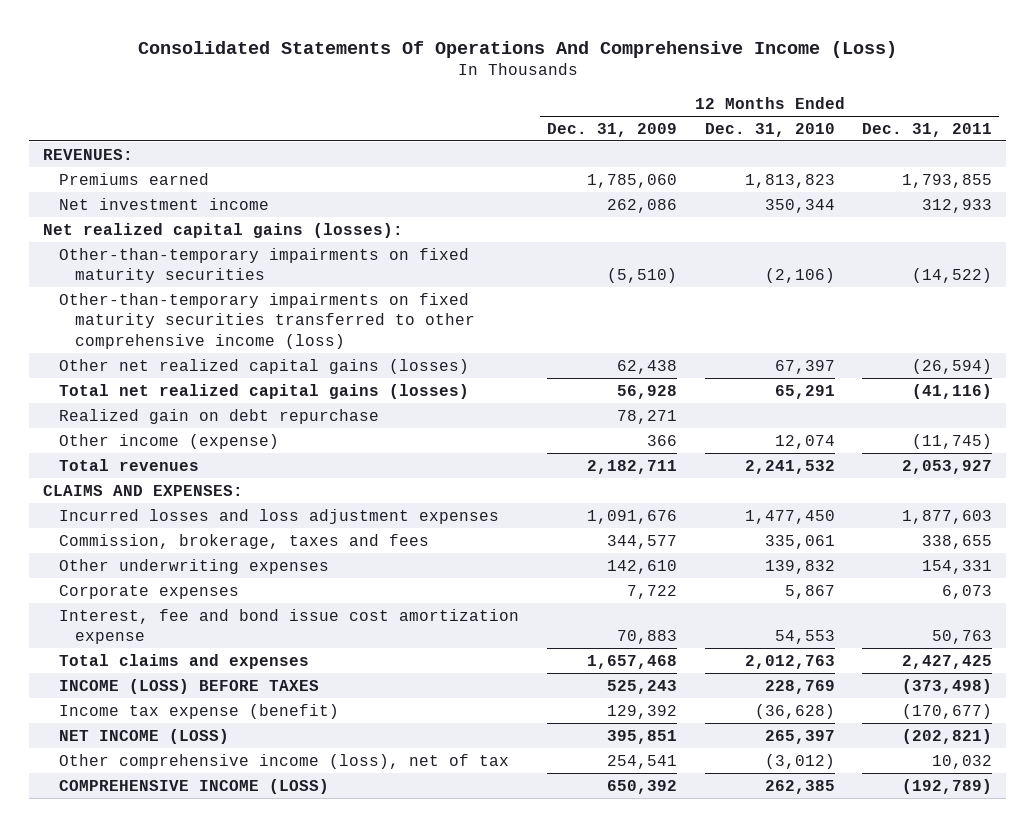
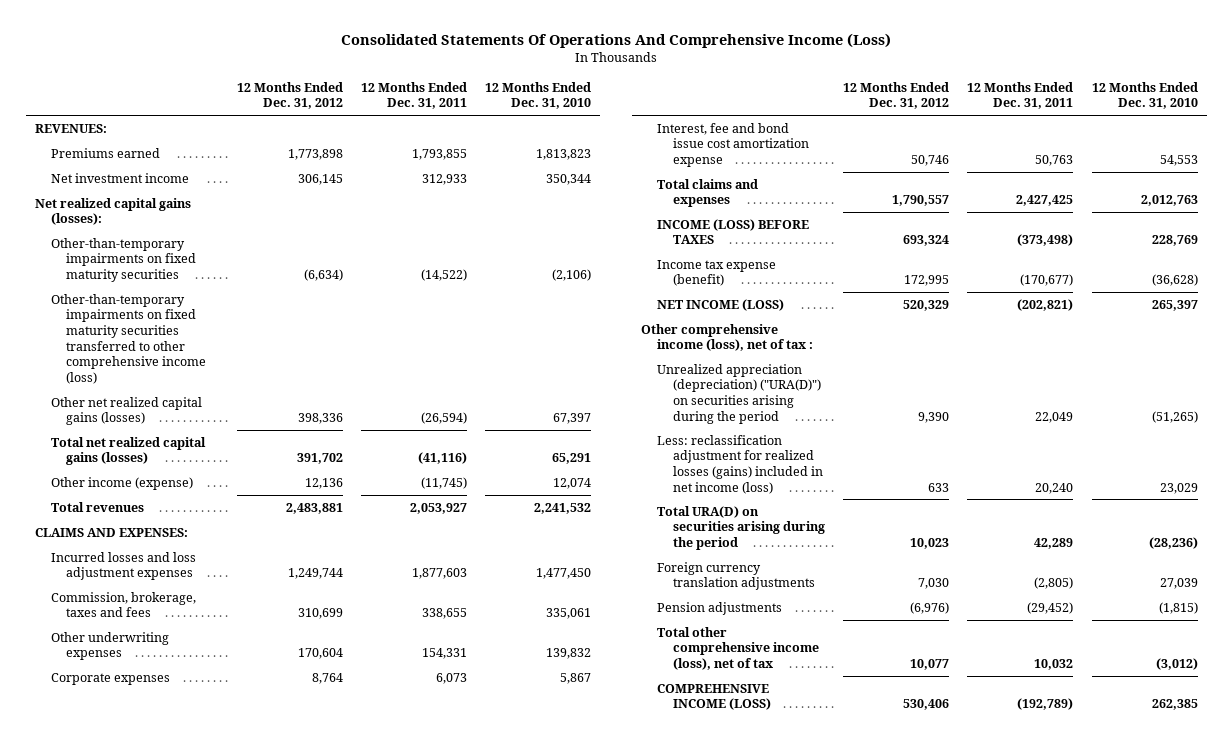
[546,122,677,137] Dec. 31, 2009 -> none
none -> [236,81,343,110] 12 Months Ended Dec. 31, 2012
[58,408,379,424] Realized gain on debt repurchase -> none
none -> [641,323,813,352] Other comprehensive income (loss), net of tax :
none -> [656,363,821,424] Unrealized appreciation (depreciation) ("URA(D)") on securities arising during the period
none -> [656,434,823,494] Less: reclassification adjustment for realized losses (gains) included in net income (loss)
none -> [656,505,825,551] Total URA(D) on securities arising during the period
none -> [656,561,815,591] Foreign currency translation adjustments
none -> [656,601,782,615] Pension adjustments
[58,753,509,769] Other comprehensive income (loss), net of tax -> [656,626,819,671] Total other comprehensive income (loss), net of tax

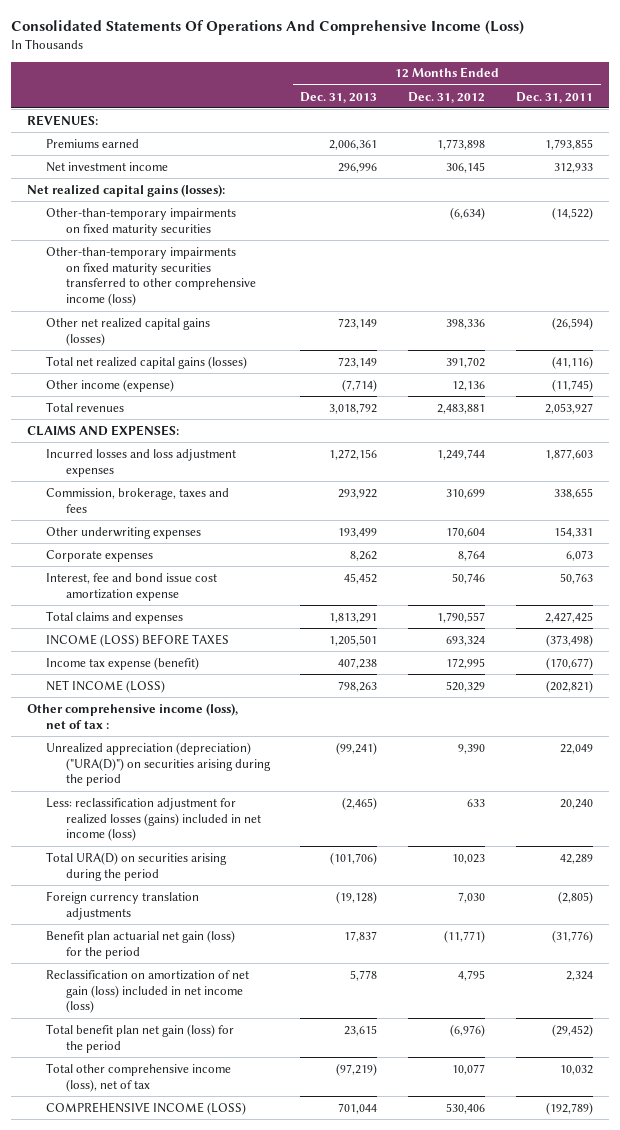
[485,81,592,110] 12 Months Ended Dec. 31, 2010 -> none
none -> [300,91,378,103] Dec. 31, 2013
none -> [46,929,236,959] Benefit plan actuarial net gain (loss) for the period
none -> [46,969,250,1014] Reclassification on amortization of net gain (loss) included in net income (loss)
[656,601,782,615] Pension adjustments -> [46,1023,235,1053] Total benefit plan net gain (loss) for the period

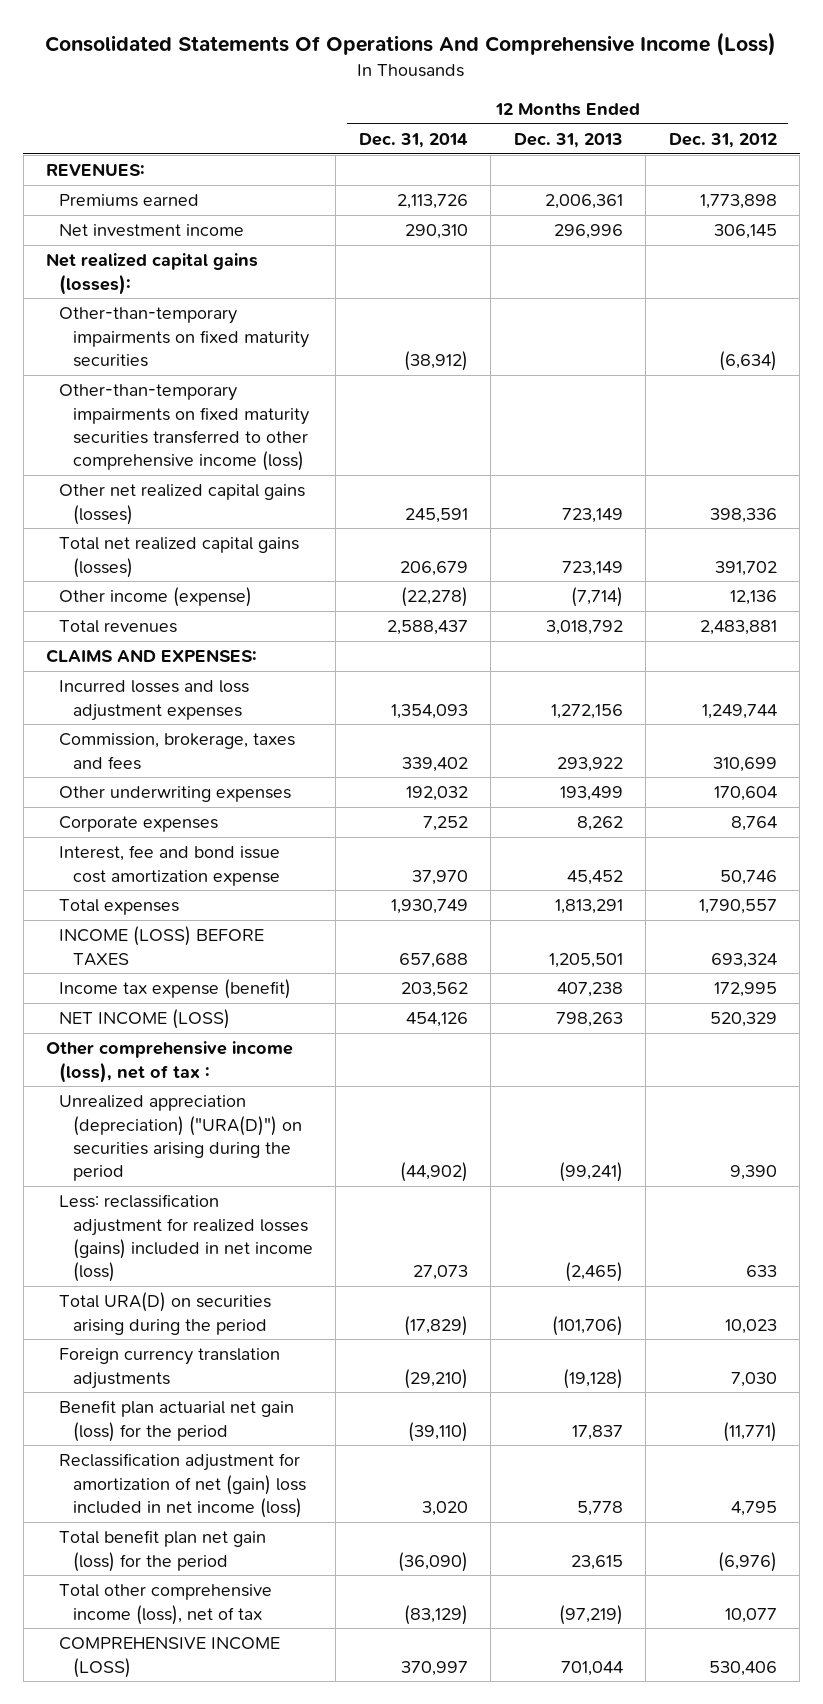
[516,91,594,103] Dec. 31, 2011 -> none
none -> [358,132,468,148] Dec. 31, 2014
[46,610,184,624] Total claims and expenses -> [59,899,180,916] Total expenses
[46,969,250,1014] Reclassification on amortization of net gain (loss) included in net income (loss) -> [59,1453,306,1518] Reclassification adjustment for amortization of net (gain) loss included in net income (loss)

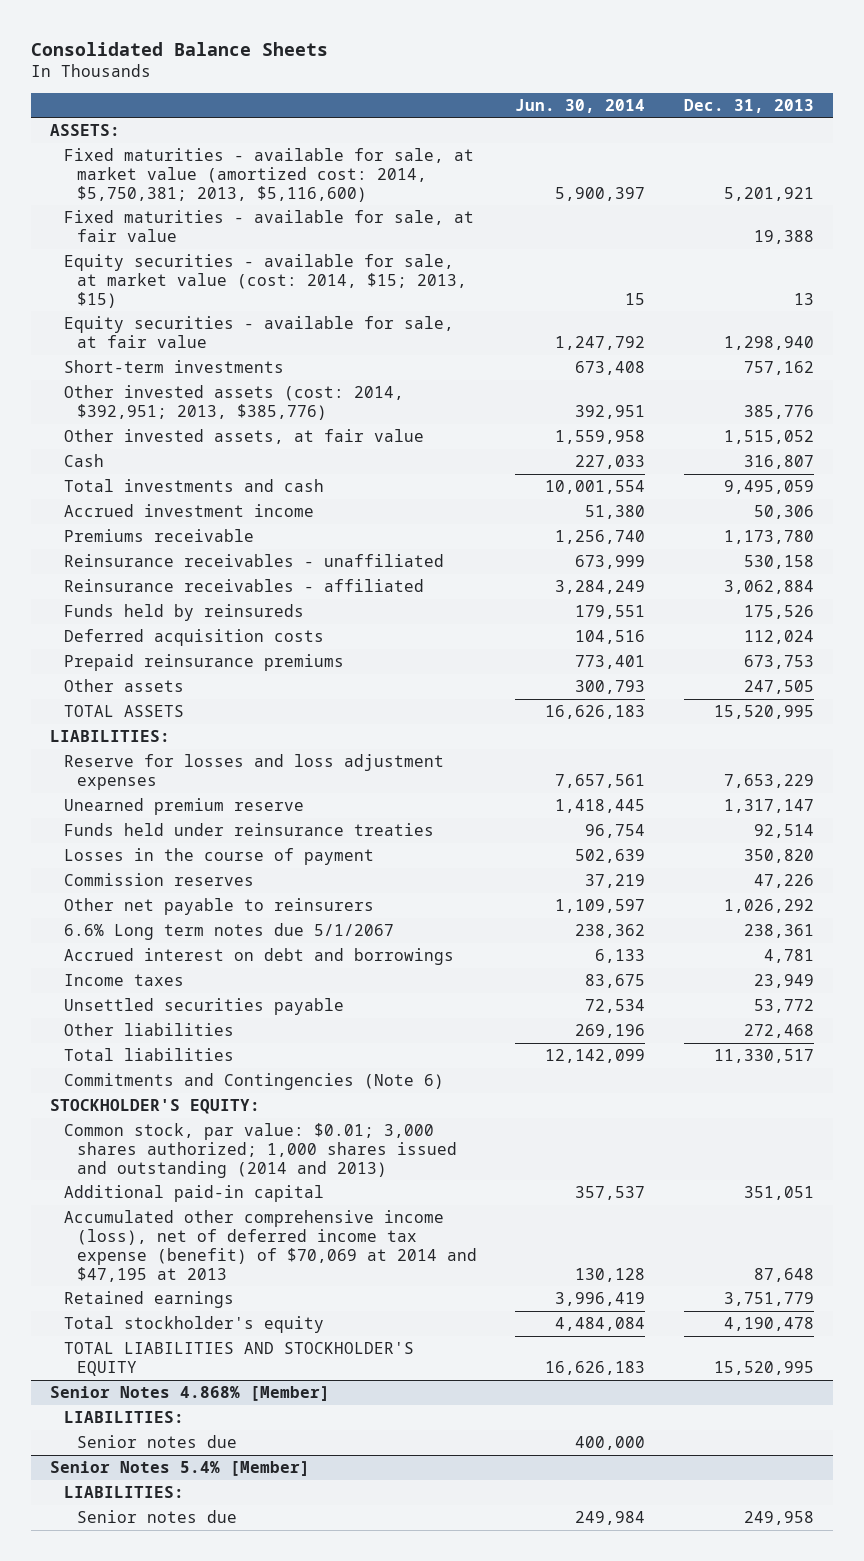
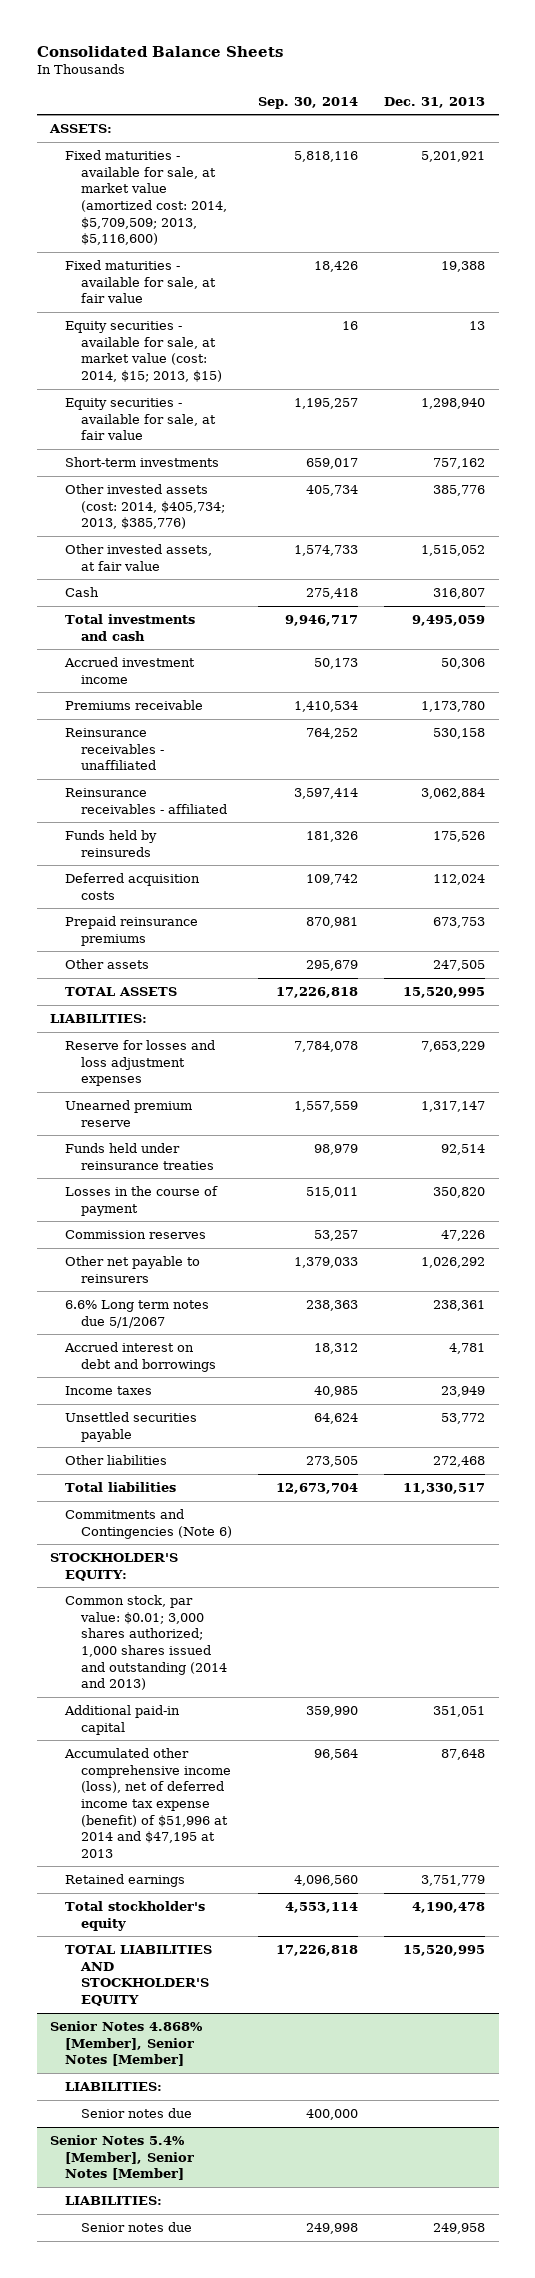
[515,98,646,113] Jun. 30, 2014 -> none
none -> [258,96,359,109] Sep. 30, 2014
[63,147,474,202] Fixed maturities - available for sale, at market value (amortized cost: 2014, $5,750,381; 2013, $5,116,600) -> [65,150,227,246] Fixed maturities - available for sale, at market value (amortized cost: 2014, $5,709,509; 2013, $5,116,600)
[63,384,404,420] Other invested assets (cost: 2014, $392,951; 2013, $385,776) -> [65,484,225,530] Other invested assets (cost: 2014, $405,734; 2013, $385,776)
[63,1209,477,1282] Accumulated other comprehensive income (loss), net of deferred income tax expense (benefit) of $70,069 at 2014 and $47,195 at 2013 -> [64,1748,231,1858] Accumulated other comprehensive income (loss), net of deferred income tax expense (benefit) of $51,996 at 2014 and $47,195 at 2013
[50,1385,331,1401] Senior Notes 4.868% [Member] -> [49,2021,203,2067] Senior Notes 4.868% [Member], Senior Notes [Member]
[50,1460,311,1476] Senior Notes 5.4% [Member] -> [49,2135,195,2181] Senior Notes 5.4% [Member], Senior Notes [Member]

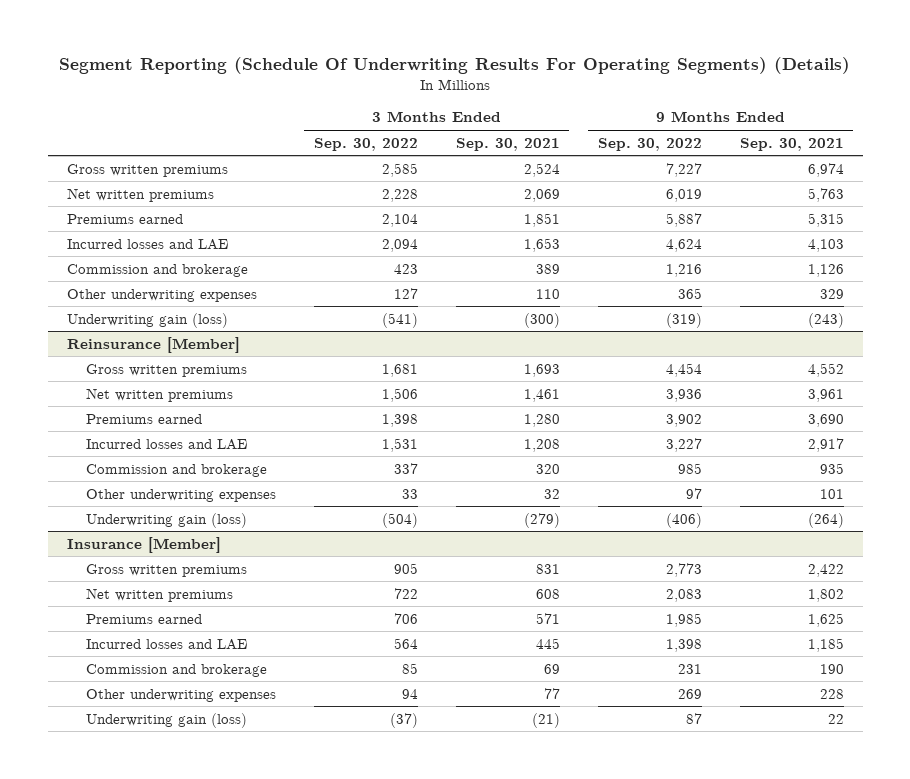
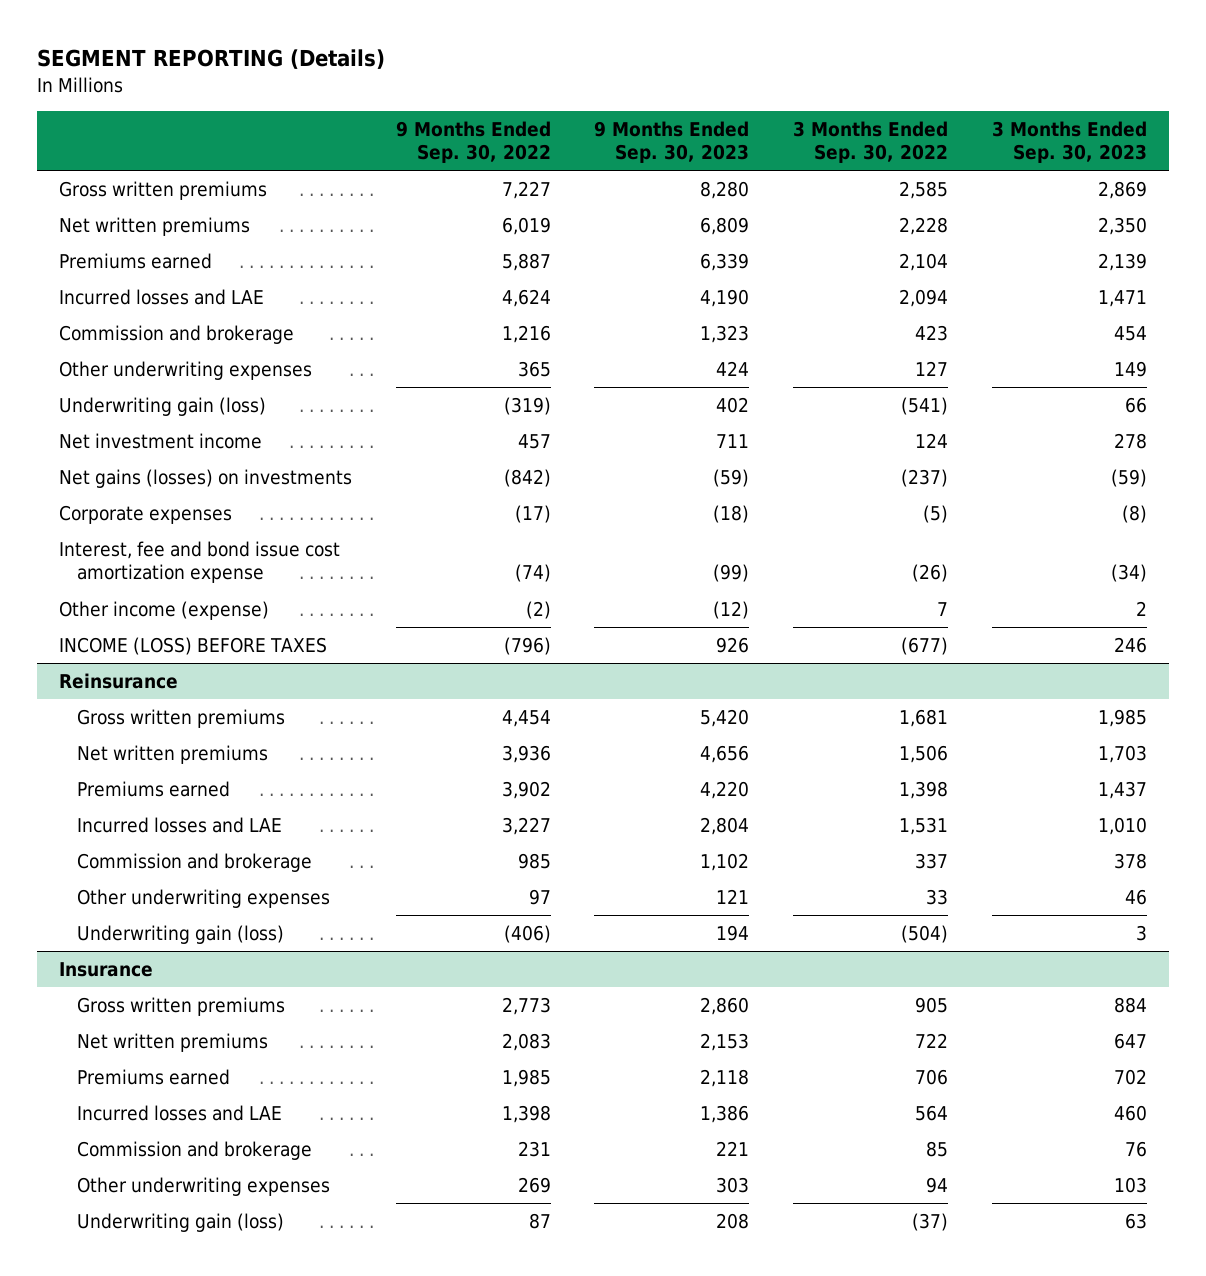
[59,57,851,75] Segment Reporting (Schedule Of Underwriting Results For Operating Segments) (Details) -> [36,49,385,70] SEGMENT REPORTING (Details)
[455,137,560,151] Sep. 30, 2021 -> none
[739,137,844,151] Sep. 30, 2021 -> none
none -> [594,120,750,164] 9 Months Ended Sep. 30, 2023
none -> [992,120,1148,164] 3 Months Ended Sep. 30, 2023
none -> [58,432,262,449] Net investment income
none -> [58,468,352,488] Net gains (losses) on investments
none -> [58,504,232,524] Corporate expenses
none -> [58,540,340,584] Interest, fee and bond issue cost amortization expense
none -> [58,600,269,620] Other income (expense)
none -> [58,636,327,655] INCOME (LOSS) BEFORE TAXES
[66,336,240,353] Reinsurance [Member] -> [58,672,178,689] Reinsurance
[66,536,221,553] Insurance [Member] -> [58,961,153,977] Insurance

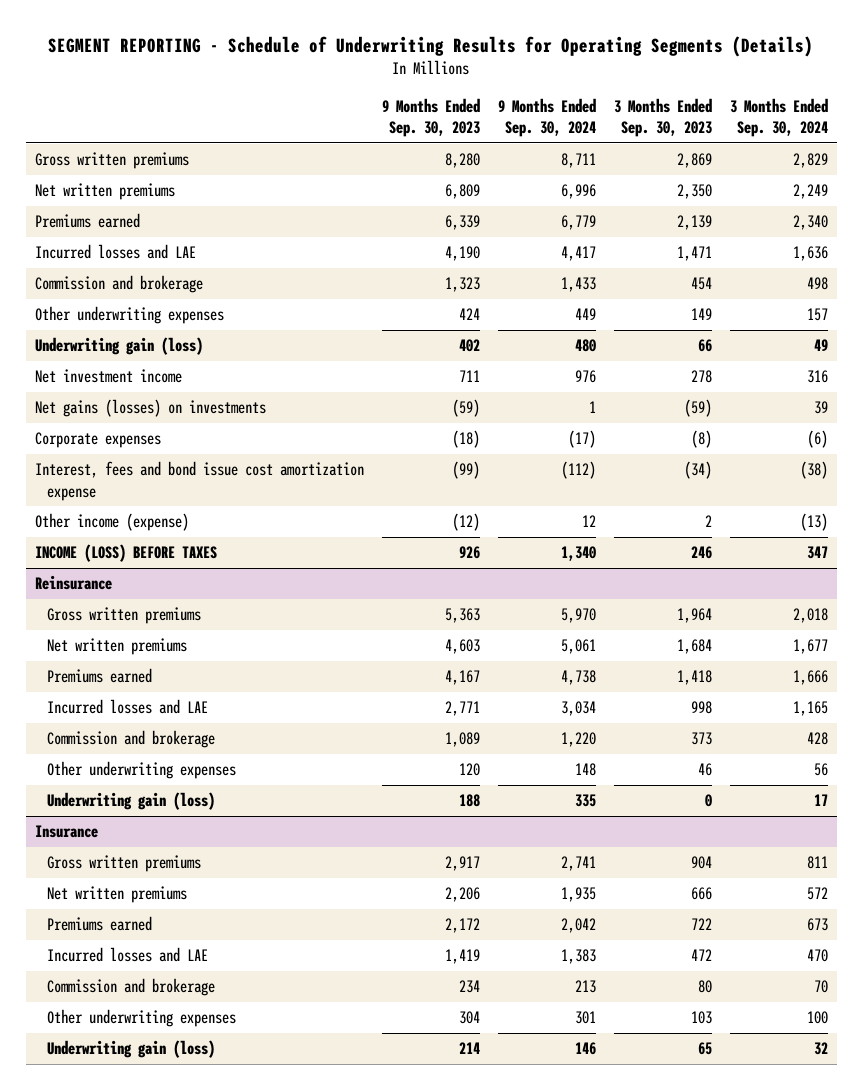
[36,49,385,70] SEGMENT REPORTING (Details) -> [48,35,814,57] SEGMENT REPORTING - Schedule of Underwriting Results for Operating Segments (Details)
[395,120,551,164] 9 Months Ended Sep. 30, 2022 -> none
[793,120,949,164] 3 Months Ended Sep. 30, 2022 -> none
none -> [497,97,596,138] 9 Months Ended Sep. 30, 2024
none -> [729,97,828,138] 3 Months Ended Sep. 30, 2024
[58,540,340,584] Interest, fee and bond issue cost amortization expense -> [34,461,364,501] Interest, fees and bond issue cost amortization expense
[700,708,750,727] 5,420 -> [444,608,480,624] 5,363
[1098,708,1148,727] 1,985 -> [676,608,712,624] 1,964
[700,744,750,763] 4,656 -> [444,639,480,655] 4,603
[1098,744,1148,763] 1,703 -> [676,639,712,655] 1,684
[700,780,750,799] 4,220 -> [444,670,480,686] 4,167
[1098,780,1148,799] 1,437 -> [676,670,712,686] 1,418
[700,816,750,835] 2,804 -> [444,701,480,717] 2,771
[1098,816,1148,835] 1,010 -> [690,701,712,715] 998
[700,852,750,871] 1,102 -> [444,732,480,748] 1,089
[1114,852,1148,869] 378 -> [690,732,712,746] 373
[716,888,750,904] 121 -> [458,763,480,777] 120
[716,924,750,941] 194 -> [458,794,480,808] 188
[1136,924,1148,941] 3 -> [704,794,712,808] 0
[700,996,750,1015] 2,860 -> [444,856,480,872] 2,917
[1114,996,1148,1013] 884 -> [690,856,712,870] 904
[700,1032,750,1051] 2,153 -> [444,887,480,903] 2,206
[1114,1032,1148,1049] 647 -> [690,887,712,901] 666
[700,1068,750,1087] 2,118 -> [444,918,480,934] 2,172
[1114,1068,1148,1085] 702 -> [690,918,712,931] 722
[700,1104,750,1123] 1,386 -> [444,949,480,965] 1,419
[1114,1104,1148,1121] 460 -> [690,949,712,962] 472
[716,1140,750,1156] 221 -> [458,980,480,994] 234
[1125,1140,1148,1157] 76 -> [697,980,712,994] 80
[716,1176,750,1193] 303 -> [458,1011,480,1025] 304
[716,1212,750,1229] 208 -> [458,1042,480,1055] 214
[1125,1212,1148,1229] 63 -> [697,1042,712,1056] 65

